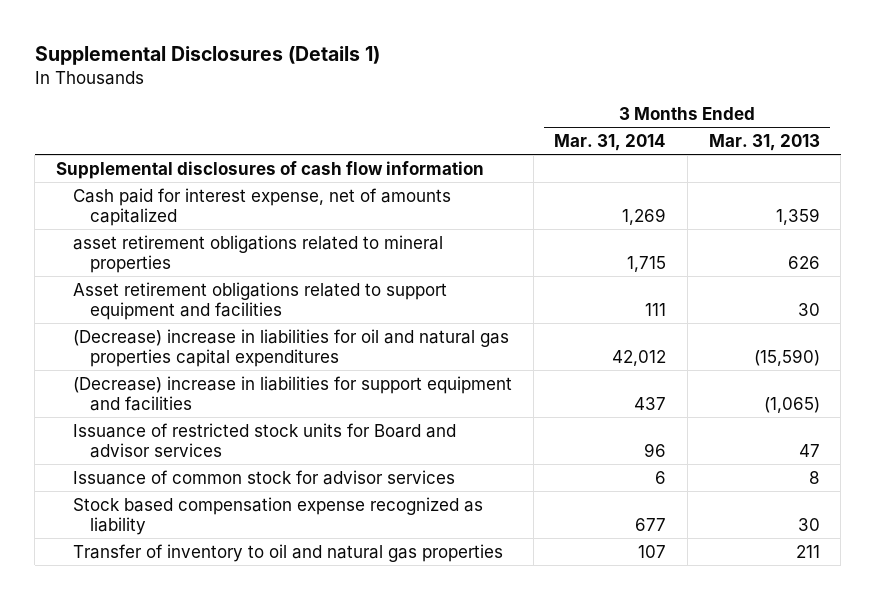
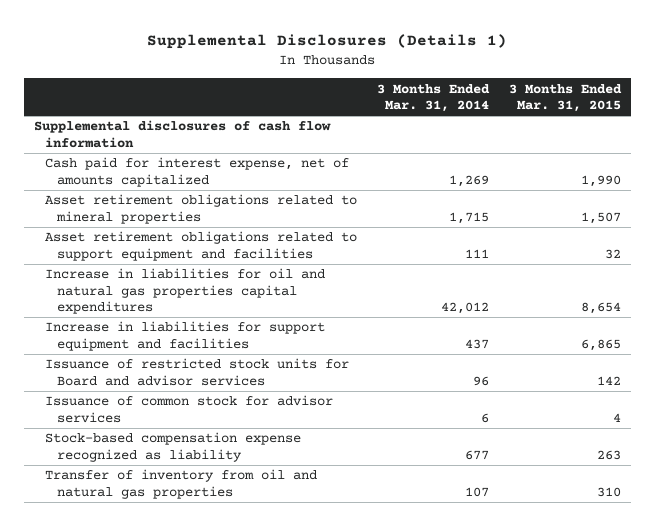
[708,134,820,152] Mar. 31, 2013 -> none
none -> [508,83,622,112] 3 Months Ended Mar. 31, 2015
[72,234,443,274] asset retirement obligations related to mineral properties -> [45,194,358,224] Asset retirement obligations related to mineral properties
[72,328,509,368] (Decrease) increase in liabilities for oil and natural gas properties capital expenditures -> [45,268,326,314] Increase in liabilities for oil and natural gas properties capital expenditures
[72,375,512,412] (Decrease) increase in liabilities for support equipment and facilities -> [45,321,326,351] Increase in liabilities for support equipment and facilities
[72,496,483,536] Stock based compensation expense recognized as liability -> [45,432,302,462] Stock-based compensation expense recognized as liability
[72,543,503,562] Transfer of inventory to oil and natural gas properties -> [45,469,318,499] Transfer of inventory from oil and natural gas properties

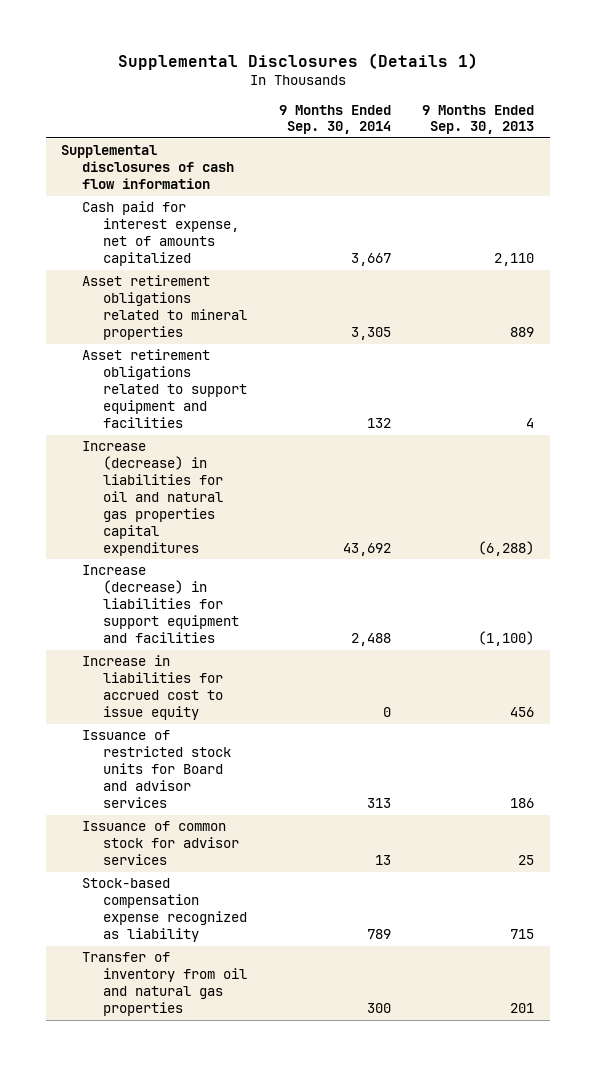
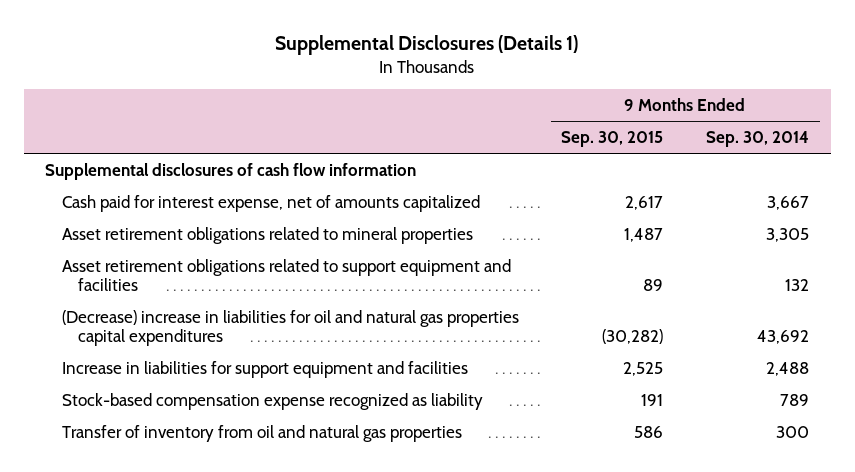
[422,104,535,135] 9 Months Ended Sep. 30, 2013 -> none
none -> [561,131,664,148] Sep. 30, 2015
[82,655,224,721] Increase in liabilities for accrued cost to issue equity -> none
[82,730,232,808] Issuance of restricted stock units for Board and advisor services -> none
[82,821,240,866] Issuance of common stock for advisor services -> none
[82,441,224,556] Increase (decrease) in liabilities for oil and natural gas properties capital expenditures -> [61,309,519,347] (Decrease) increase in liabilities for oil and natural gas properties capital expenditures
[82,565,240,643] Increase (decrease) in liabilities for support equipment and facilities -> [61,360,468,378] Increase in liabilities for support equipment and facilities

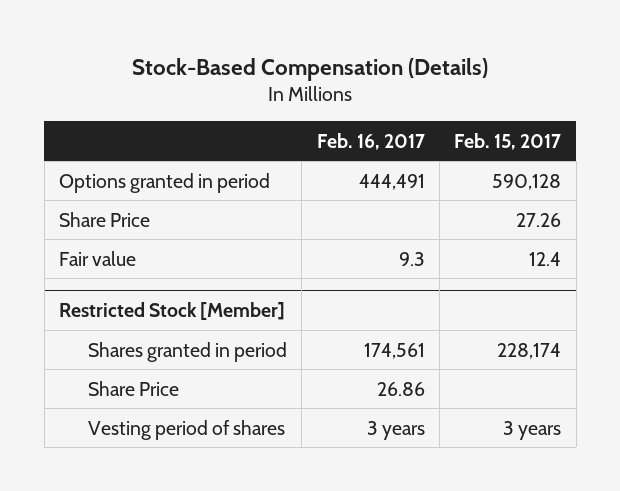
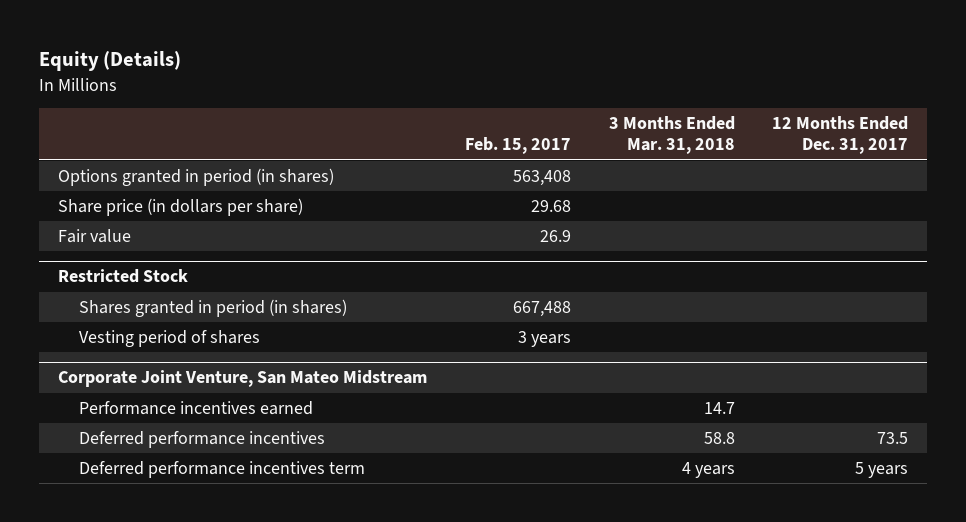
[132,57,489,81] Stock-Based Compensation (Details) -> [38,51,181,72] Equity (Details)
[316,132,425,150] Feb. 16, 2017 -> none
none -> [608,116,735,155] 3 Months Ended Mar. 31, 2018
none -> [772,116,909,155] 12 Months Ended Dec. 31, 2017
[87,380,179,396] Share Price -> none
[58,172,270,193] Options granted in period -> [57,167,334,186] Options granted in period (in shares)
[492,173,562,190] 590,128 -> [512,169,571,186] 563,408
[58,211,150,227] Share Price -> [57,197,303,216] Share price (in dollars per share)
[516,212,562,227] 27.26 -> [530,199,571,212] 29.68
[529,251,562,266] 12.4 -> [539,229,571,242] 26.9
[58,302,285,321] Restricted Stock [Member] -> [57,269,188,284] Restricted Stock
[87,341,287,362] Shares granted in period -> [79,298,348,317] Shares granted in period (in shares)
[497,342,562,359] 228,174 -> [512,300,571,317] 667,488
none -> [57,370,427,388] Corporate Joint Venture, San Mateo Midstream
none -> [79,400,314,415] Performance incentives earned
none -> [79,430,326,448] Deferred performance incentives
none -> [79,460,366,478] Deferred performance incentives term

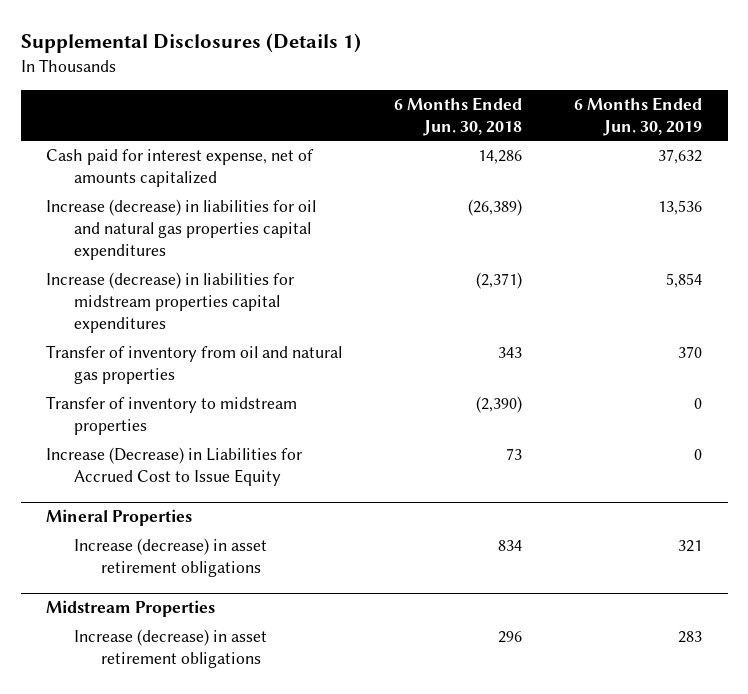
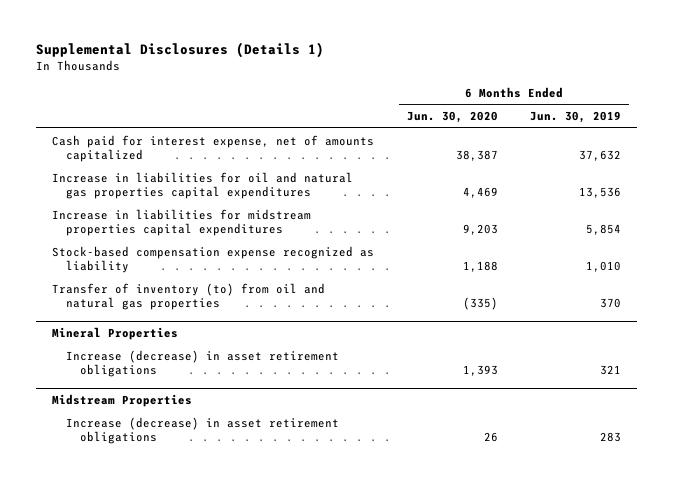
[394,96,523,136] 6 Months Ended Jun. 30, 2018 -> none
none -> [406,111,498,124] Jun. 30, 2020
[46,396,298,436] Transfer of inventory to midstream properties -> none
[46,447,303,487] Increase (Decrease) in Liabilities for Accrued Cost to Issue Equity -> none
[46,199,317,261] Increase (decrease) in liabilities for oil and natural gas properties capital expenditures -> [52,171,354,199] Increase in liabilities for oil and natural gas properties capital expenditures
[46,272,295,334] Increase (decrease) in liabilities for midstream properties capital expenditures -> [52,208,312,236] Increase in liabilities for midstream properties capital expenditures
none -> [52,245,375,273] Stock-based compensation expense recognized as liability
[46,345,343,385] Transfer of inventory from oil and natural gas properties -> [52,282,326,310] Transfer of inventory (to) from oil and natural gas properties

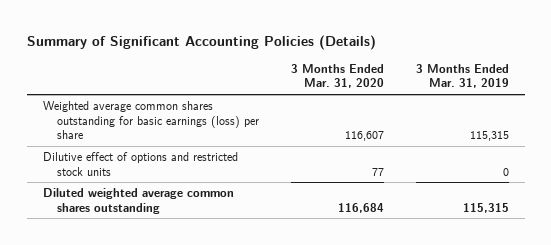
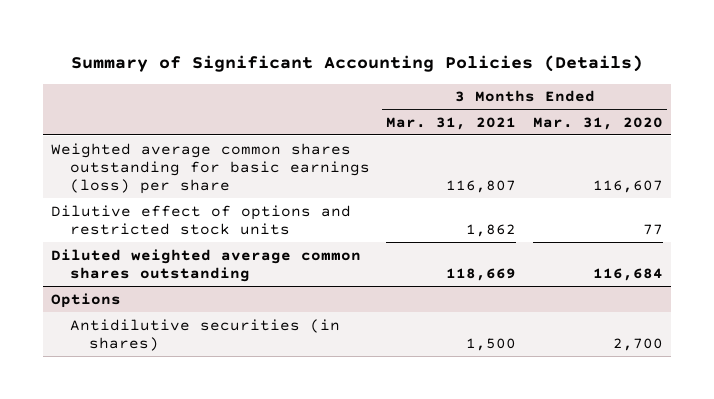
[415,63,509,89] 3 Months Ended Mar. 31, 2019 -> none
none -> [386,116,517,130] Mar. 31, 2021
none -> [51,292,122,308] Options
none -> [70,318,341,351] Antidilutive securities (in shares)

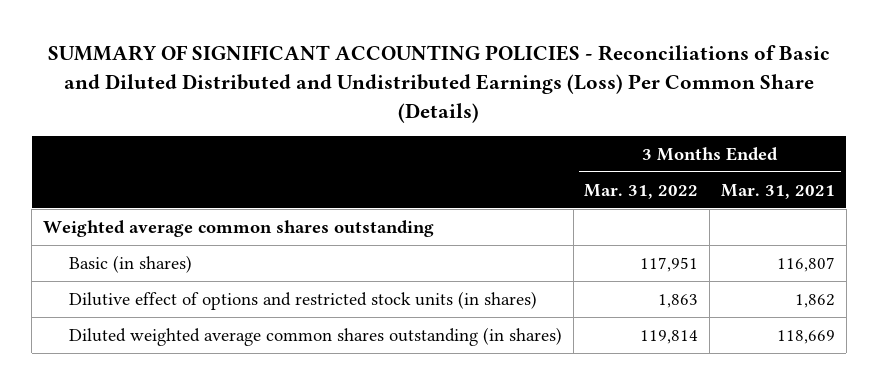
[70,54,643,72] Summary of Significant Accounting Policies (Details) -> [47,45,830,123] SUMMARY OF SIGNIFICANT ACCOUNTING POLICIES - Reconciliations of Basic and Diluted Distributed and Undistributed Earnings (Loss) Per Common Share (Details)
[532,116,663,130] Mar. 31, 2020 -> none
none -> [584,183,699,199] Mar. 31, 2022
[51,292,122,308] Options -> none
[70,318,341,351] Antidilutive securities (in shares) -> none
none -> [43,219,435,237] Weighted average common shares outstanding
[51,142,371,195] Weighted average common shares outstanding for basic earnings (loss) per share -> [68,254,192,273] Basic (in shares)
[51,204,352,235] Dilutive effect of options and restricted stock units -> [68,290,537,310] Dilutive effect of options and restricted stock units (in shares)
[51,248,362,282] Diluted weighted average common shares outstanding -> [68,326,562,346] Diluted weighted average common shares outstanding (in shares)

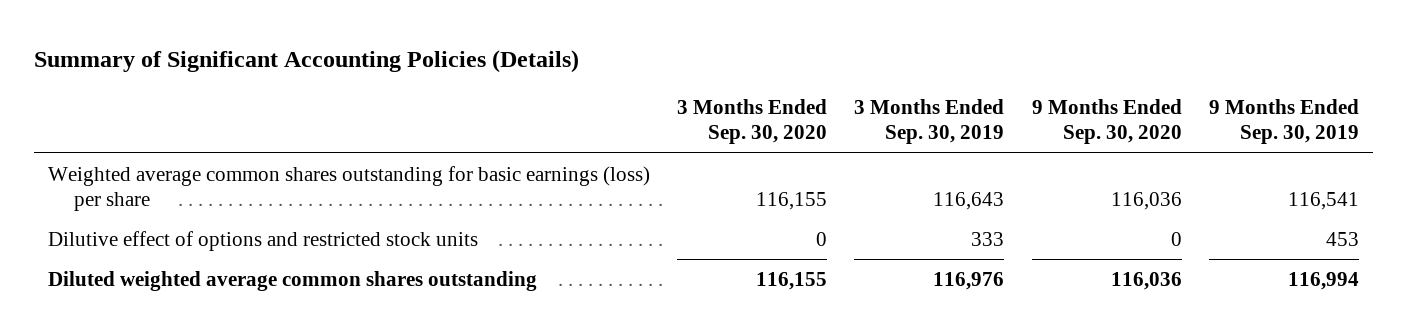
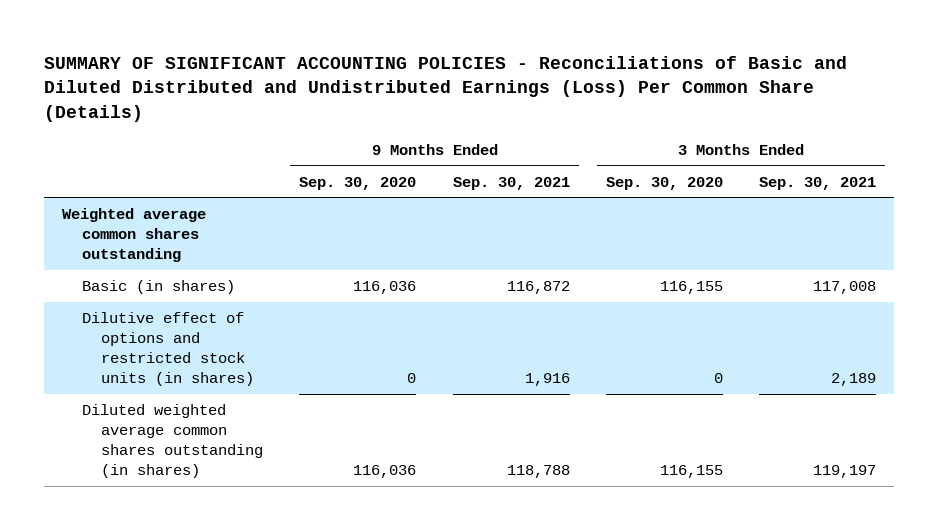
[33,49,579,73] Summary of Significant Accounting Policies (Details) -> [44,55,848,122] SUMMARY OF SIGNIFICANT ACCOUNTING POLICIES - Reconciliations of Basic and Diluted Distributed and Undistributed Earnings (Loss) Per Common Share (Details)
[854,99,1005,145] 3 Months Ended Sep. 30, 2019 -> none
[1209,99,1360,145] 9 Months Ended Sep. 30, 2019 -> none
none -> [452,176,570,190] Sep. 30, 2021
none -> [758,176,876,190] Sep. 30, 2021
none -> [62,208,207,263] Weighted average common shares outstanding
[47,165,650,211] Weighted average common shares outstanding for basic earnings (loss) per share -> [81,280,235,295] Basic (in shares)
[47,230,478,251] Dilutive effect of options and restricted stock units -> [81,312,255,387] Dilutive effect of options and restricted stock units (in shares)
[47,270,537,291] Diluted weighted average common shares outstanding -> [81,404,264,479] Diluted weighted average common shares outstanding (in shares)

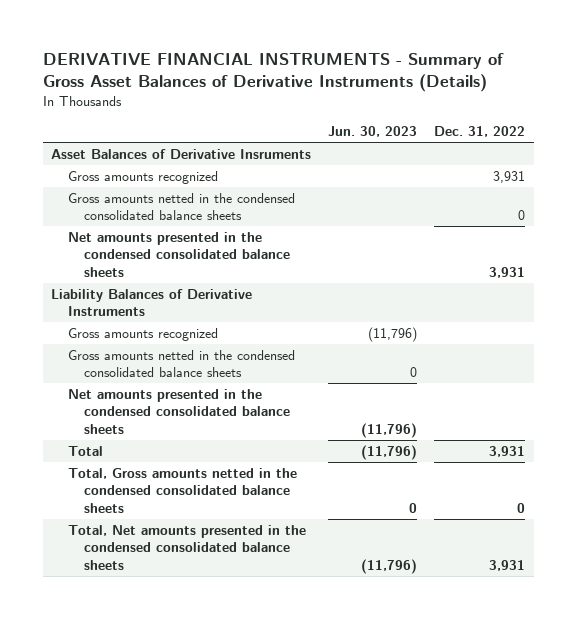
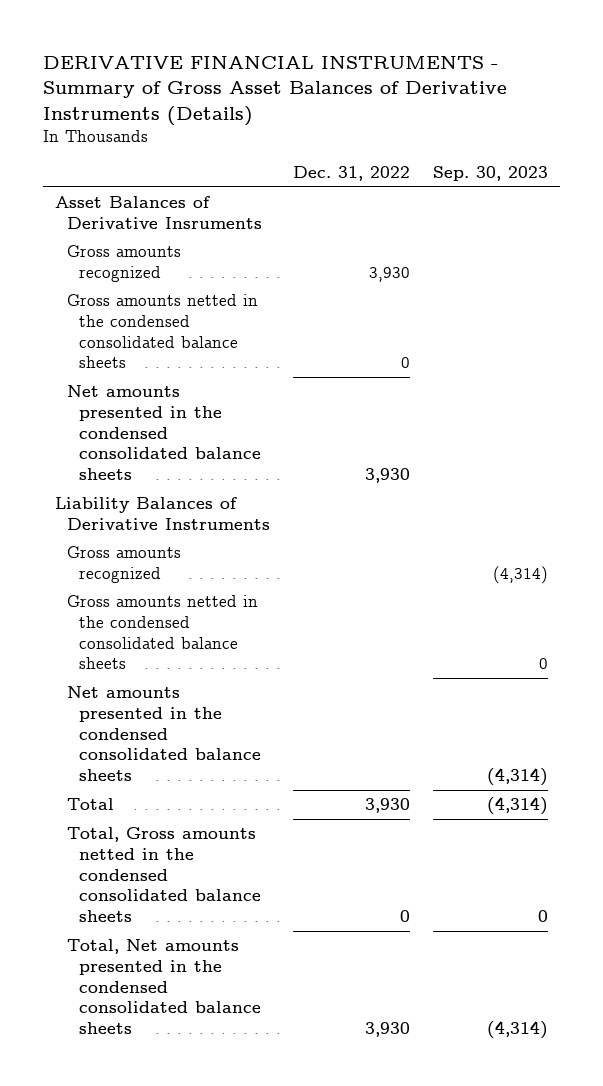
[328,126,418,138] Jun. 30, 2023 -> none
none -> [433,166,549,182] Sep. 30, 2023
[493,170,526,183] 3,931 -> [369,266,411,282] 3,930
[489,266,526,278] 3,931 -> [365,468,411,484] 3,930
[489,445,526,457] 3,931 -> [365,797,411,813] 3,930
[489,559,526,571] 3,931 -> [365,1022,411,1038] 3,930

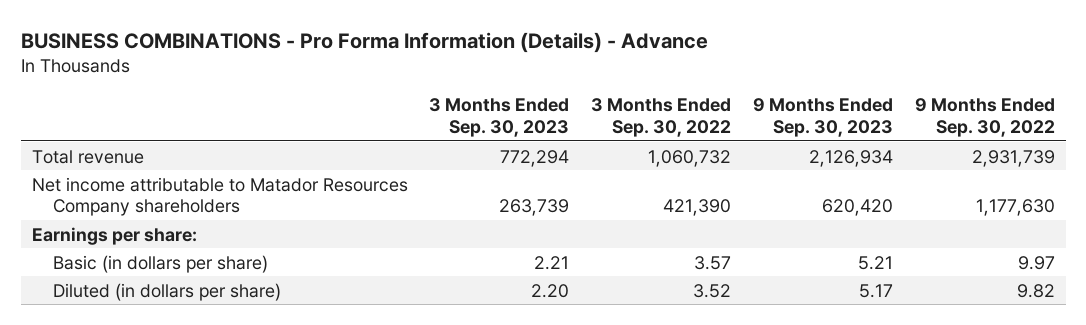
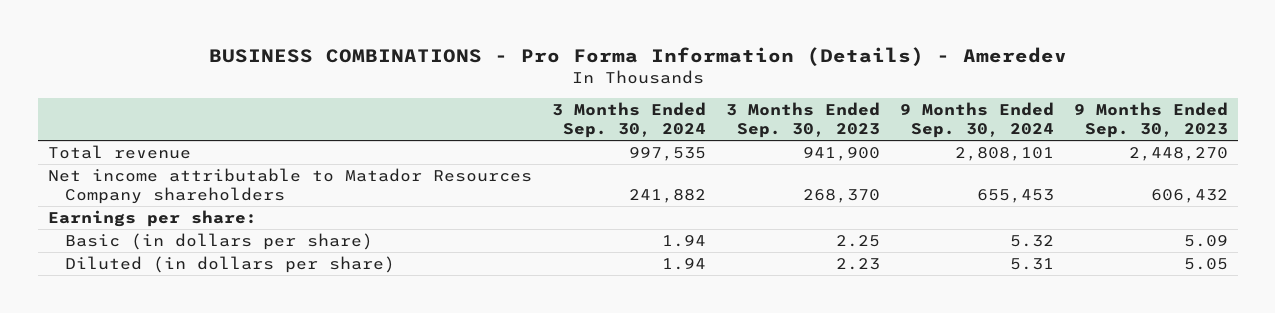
[20,32,708,54] BUSINESS COMBINATIONS - Pro Forma Information (Details) - Advance -> [208,46,1067,66] BUSINESS COMBINATIONS - Pro Forma Information (Details) - Ameredev
[591,97,732,137] 3 Months Ended Sep. 30, 2022 -> none
[914,97,1055,137] 9 Months Ended Sep. 30, 2022 -> none
none -> [551,102,706,139] 3 Months Ended Sep. 30, 2024
none -> [899,102,1054,139] 9 Months Ended Sep. 30, 2024
[500,149,570,167] 772,294 -> [802,146,880,161] 941,900
[808,149,893,167] 2,126,934 -> [1128,146,1228,161] 2,448,270
[499,199,570,217] 263,739 -> [802,188,880,203] 268,370
[821,199,893,217] 620,420 -> [1150,188,1228,203] 606,432
[534,255,570,270] 2.21 -> [835,234,880,247] 2.25
[857,255,893,270] 5.21 -> [1183,234,1228,247] 5.09
[531,283,570,298] 2.20 -> [835,257,880,270] 2.23
[858,283,893,298] 5.17 -> [1183,257,1228,270] 5.05

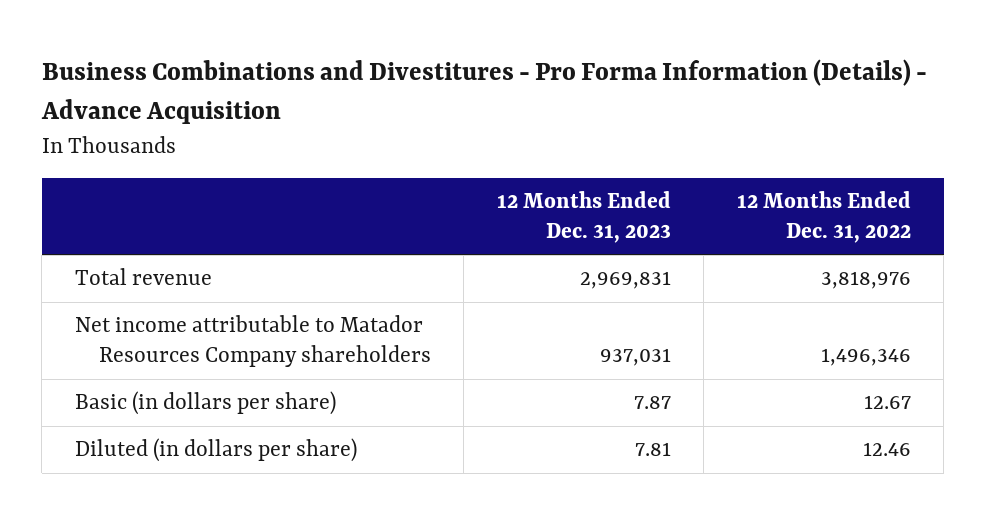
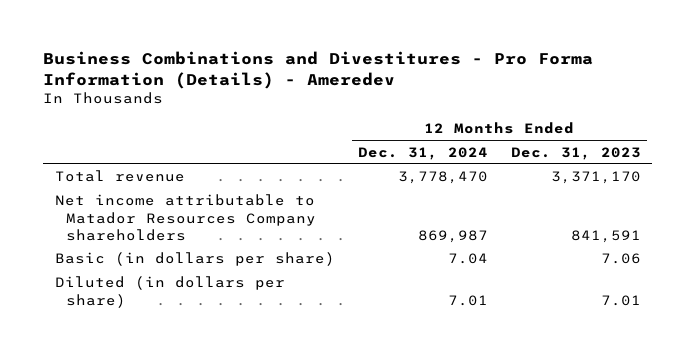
[40,59,927,125] Business Combinations and Divestitures - Pro Forma Information (Details) - Advance Acquisition -> [43,51,594,90] Business Combinations and Divestitures - Pro Forma Information (Details) - Ameredev
[736,190,911,244] 12 Months Ended Dec. 31, 2022 -> none
none -> [357,146,488,160] Dec. 31, 2024
[579,271,671,290] 2,969,831 -> [550,171,641,185] 3,371,170
[599,348,671,367] 937,031 -> [570,230,641,244] 841,591
[633,396,671,410] 7.87 -> [600,253,641,265] 7.06
[634,442,671,457] 7.81 -> [600,294,641,306] 7.01

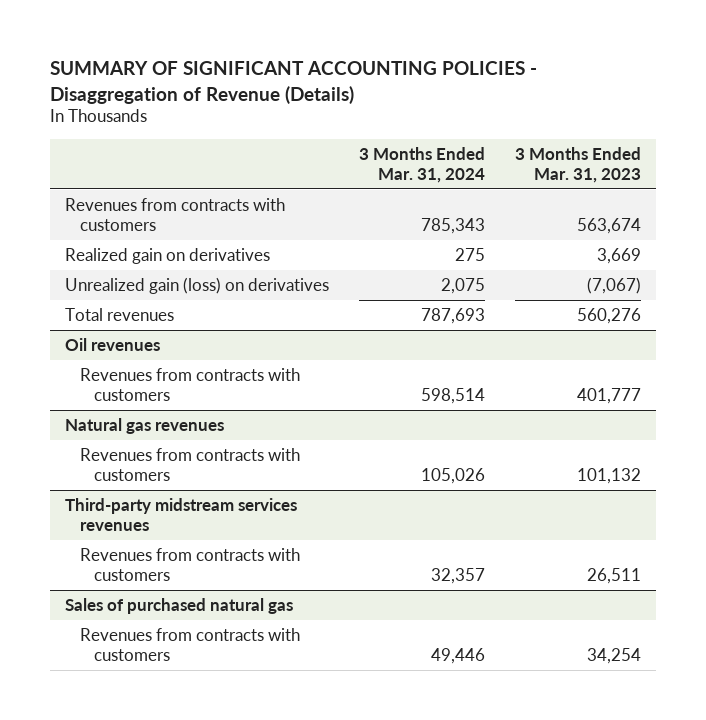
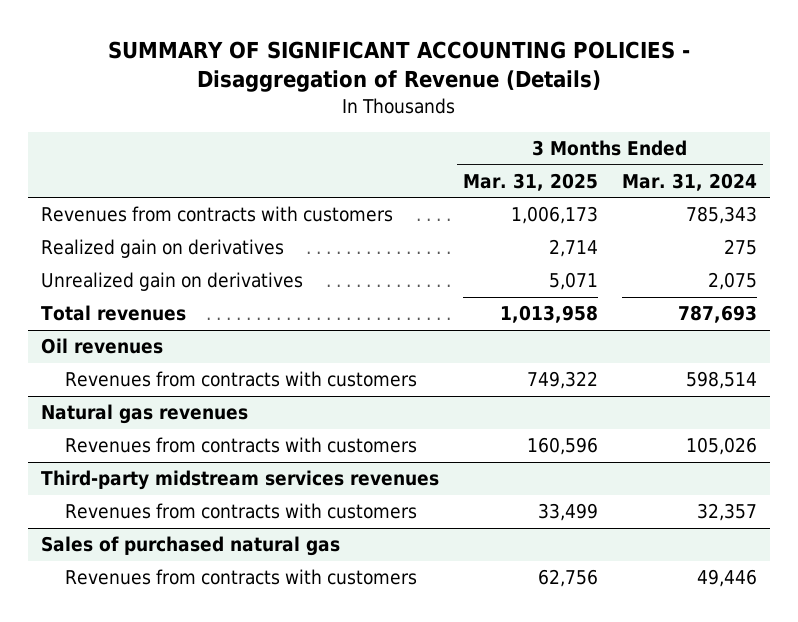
[514,146,641,183] 3 Months Ended Mar. 31, 2023 -> none
none -> [462,172,598,191] Mar. 31, 2025
[64,277,329,295] Unrealized gain (loss) on derivatives -> [40,272,303,292] Unrealized gain on derivatives

